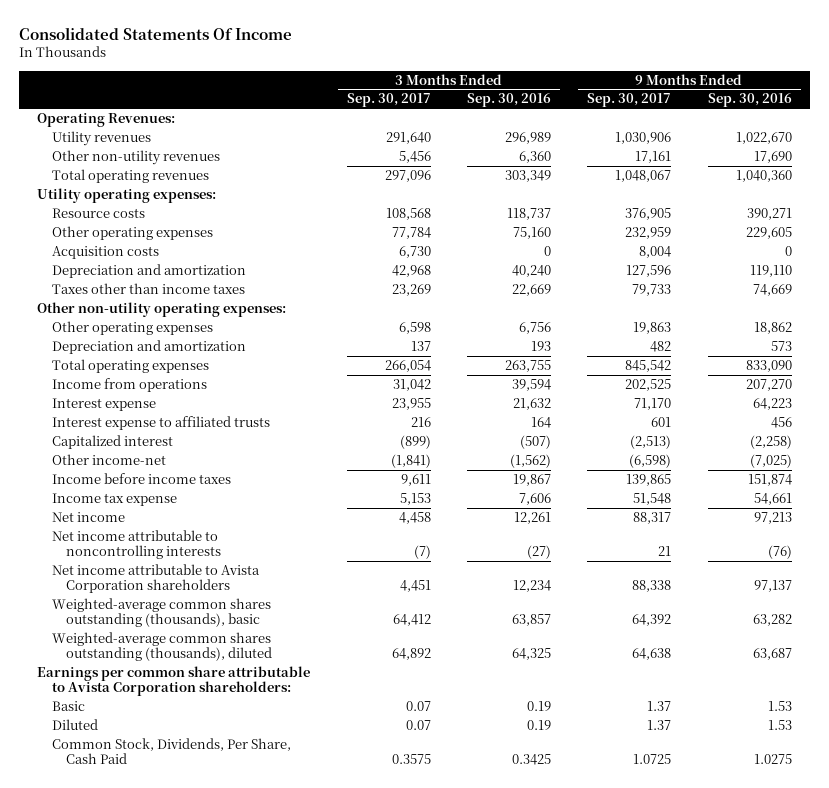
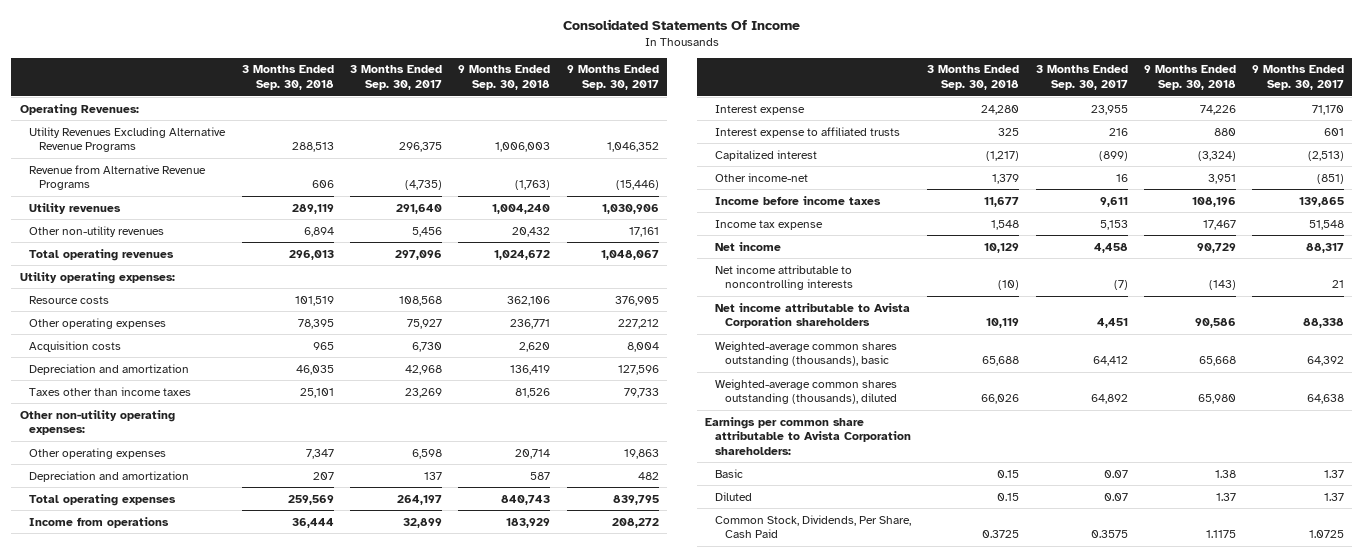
[466,93,551,108] Sep. 30, 2016 -> none
[707,93,792,108] Sep. 30, 2016 -> none
none -> [241,65,334,91] 3 Months Ended Sep. 30, 2018
none -> [458,65,551,91] 9 Months Ended Sep. 30, 2018
none -> [29,126,227,153] Utility Revenues Excluding Alternative Revenue Programs
none -> [29,164,207,191] Revenue from Alternative Revenue Programs
[391,227,431,240] 77,784 -> [407,318,443,329] 75,927
[625,227,672,240] 232,959 -> [617,318,659,329] 227,212
[384,360,431,373] 266,054 -> [397,494,443,505] 264,197
[625,360,672,373] 845,542 -> [612,494,659,505] 839,795
[392,379,431,392] 31,042 -> [403,517,443,528] 32,899
[625,379,672,392] 202,525 -> [611,517,659,528] 208,272
[390,454,431,469] (1,841) -> [1115,173,1128,182] 16
[629,454,672,469] (6,598) -> [1317,173,1345,184] (851)

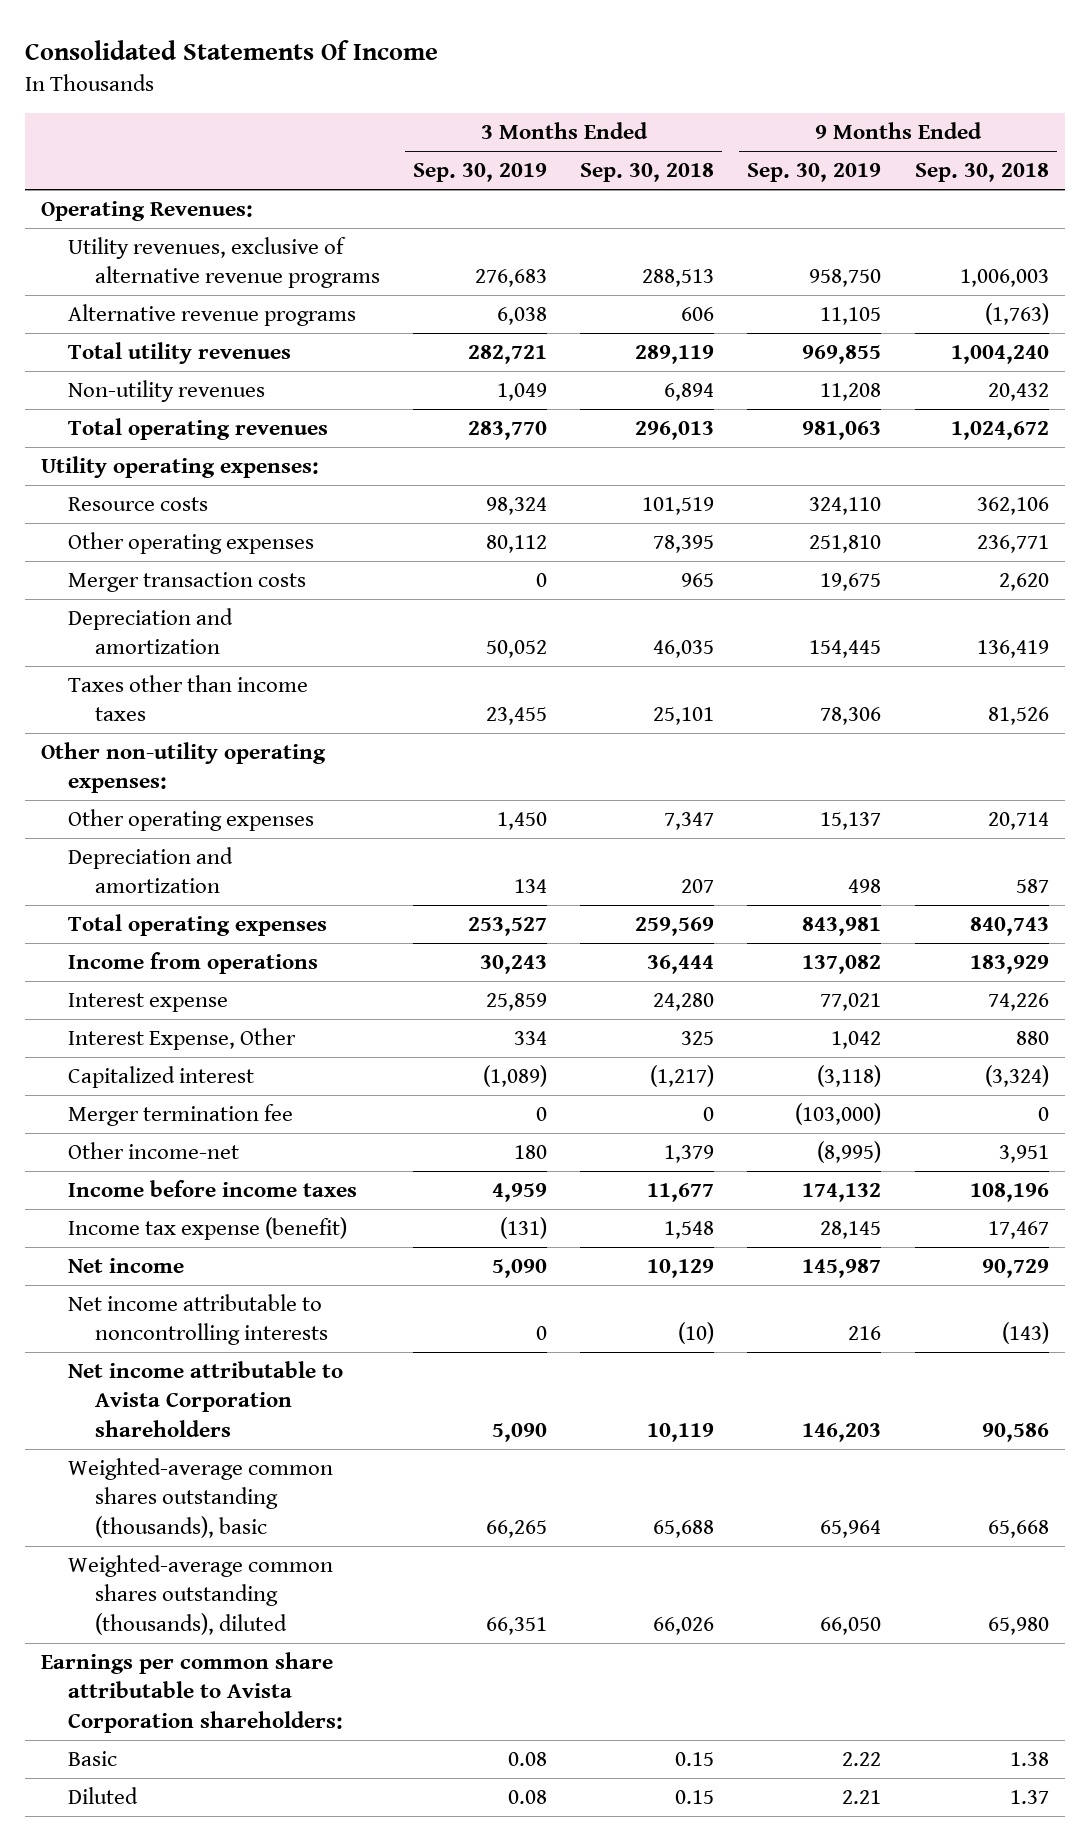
[350,65,443,91] 3 Months Ended Sep. 30, 2017 -> none
[566,65,659,91] 9 Months Ended Sep. 30, 2017 -> none
none -> [412,163,547,183] Sep. 30, 2019
none -> [747,163,882,183] Sep. 30, 2019
[29,126,227,153] Utility Revenues Excluding Alternative Revenue Programs -> [67,236,380,289] Utility revenues, exclusive of alternative revenue programs
[29,164,207,191] Revenue from Alternative Revenue Programs -> [67,303,356,326] Alternative revenue programs
[29,202,122,214] Utility revenues -> [67,341,291,364] Total utility revenues
[29,225,165,237] Other non-utility revenues -> [67,379,265,402] Non-utility revenues
[29,340,122,352] Acquisition costs -> [67,571,306,592] Merger transaction costs
[714,126,900,138] Interest expense to affiliated trusts -> [67,1027,296,1050] Interest Expense, Other
none -> [67,1103,293,1126] Merger termination fee
[714,219,823,230] Income tax expense -> [67,1216,347,1240] Income tax expense (benefit)
[714,514,911,539] Common Stock, Dividends, Per Share, Cash Paid -> none

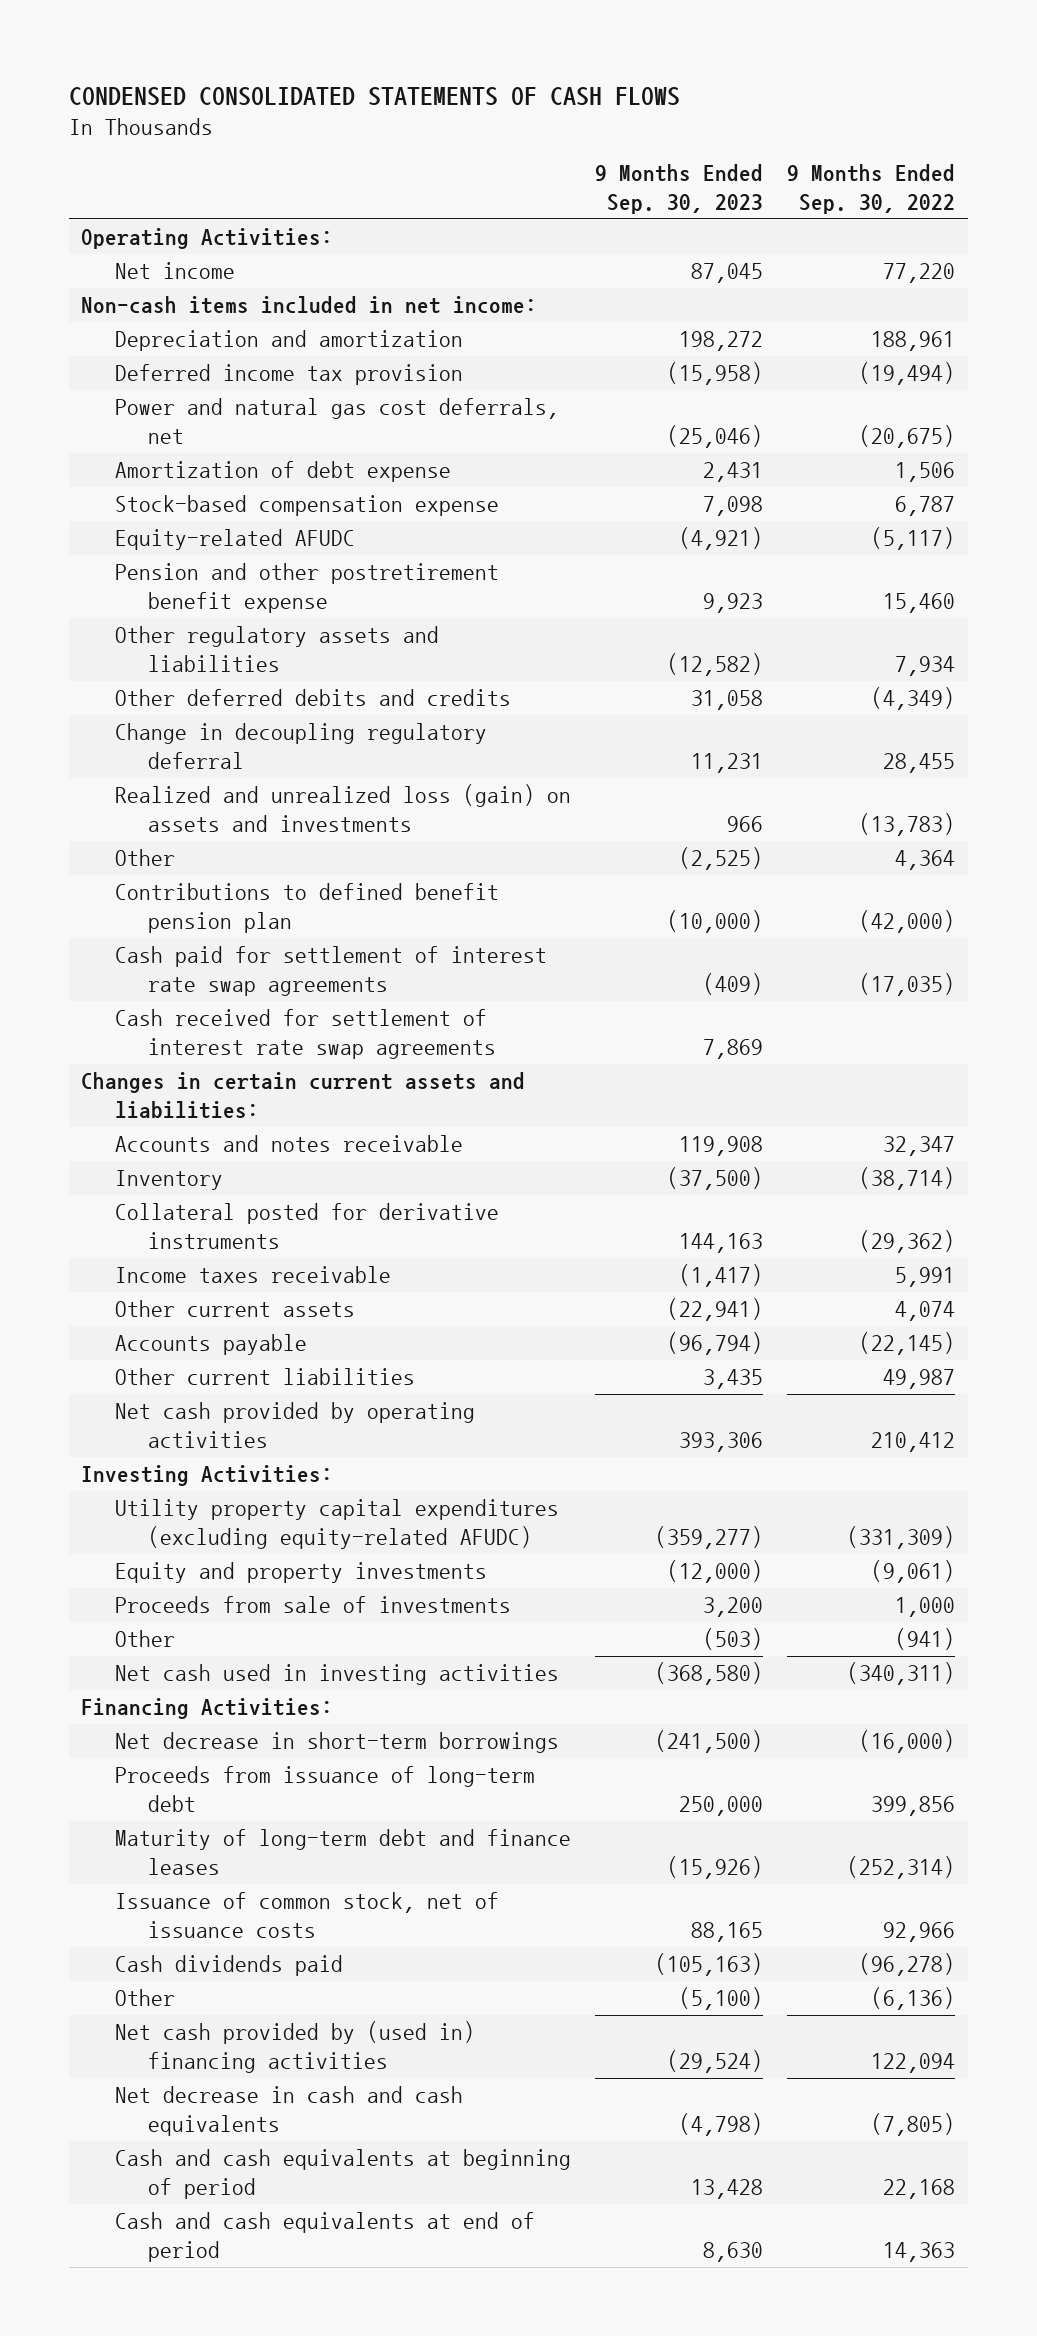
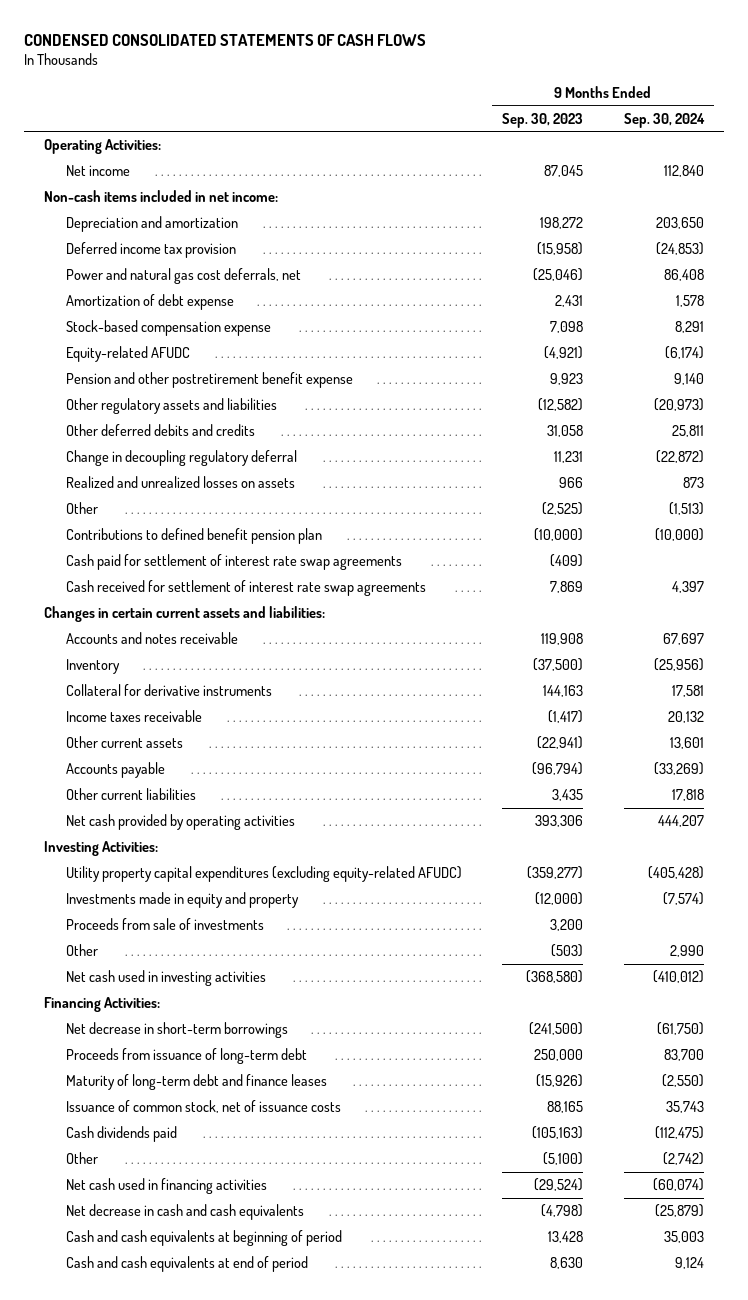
[787,164,956,214] 9 Months Ended Sep. 30, 2022 -> none
none -> [623,112,705,128] Sep. 30, 2024
[114,784,571,832] Realized and unrealized loss (gain) on assets and investments -> [65,476,295,489] Realized and unrealized losses on assets
[114,1203,499,1249] Collateral posted for derivative instruments -> [65,684,272,697] Collateral for derivative instruments
[114,1562,487,1584] Equity and property investments -> [65,892,299,909] Investments made in equity and property
[114,2021,475,2073] Net cash provided by (used in) financing activities -> [65,1178,267,1195] Net cash used in financing activities

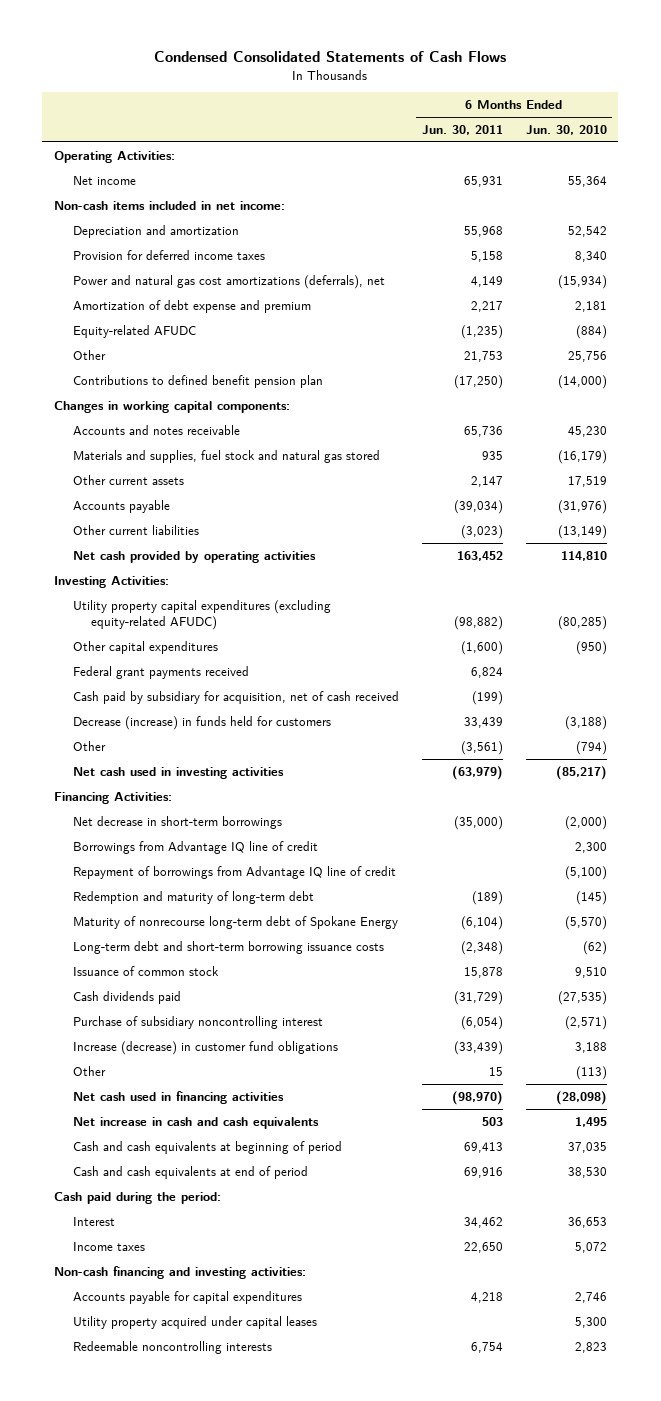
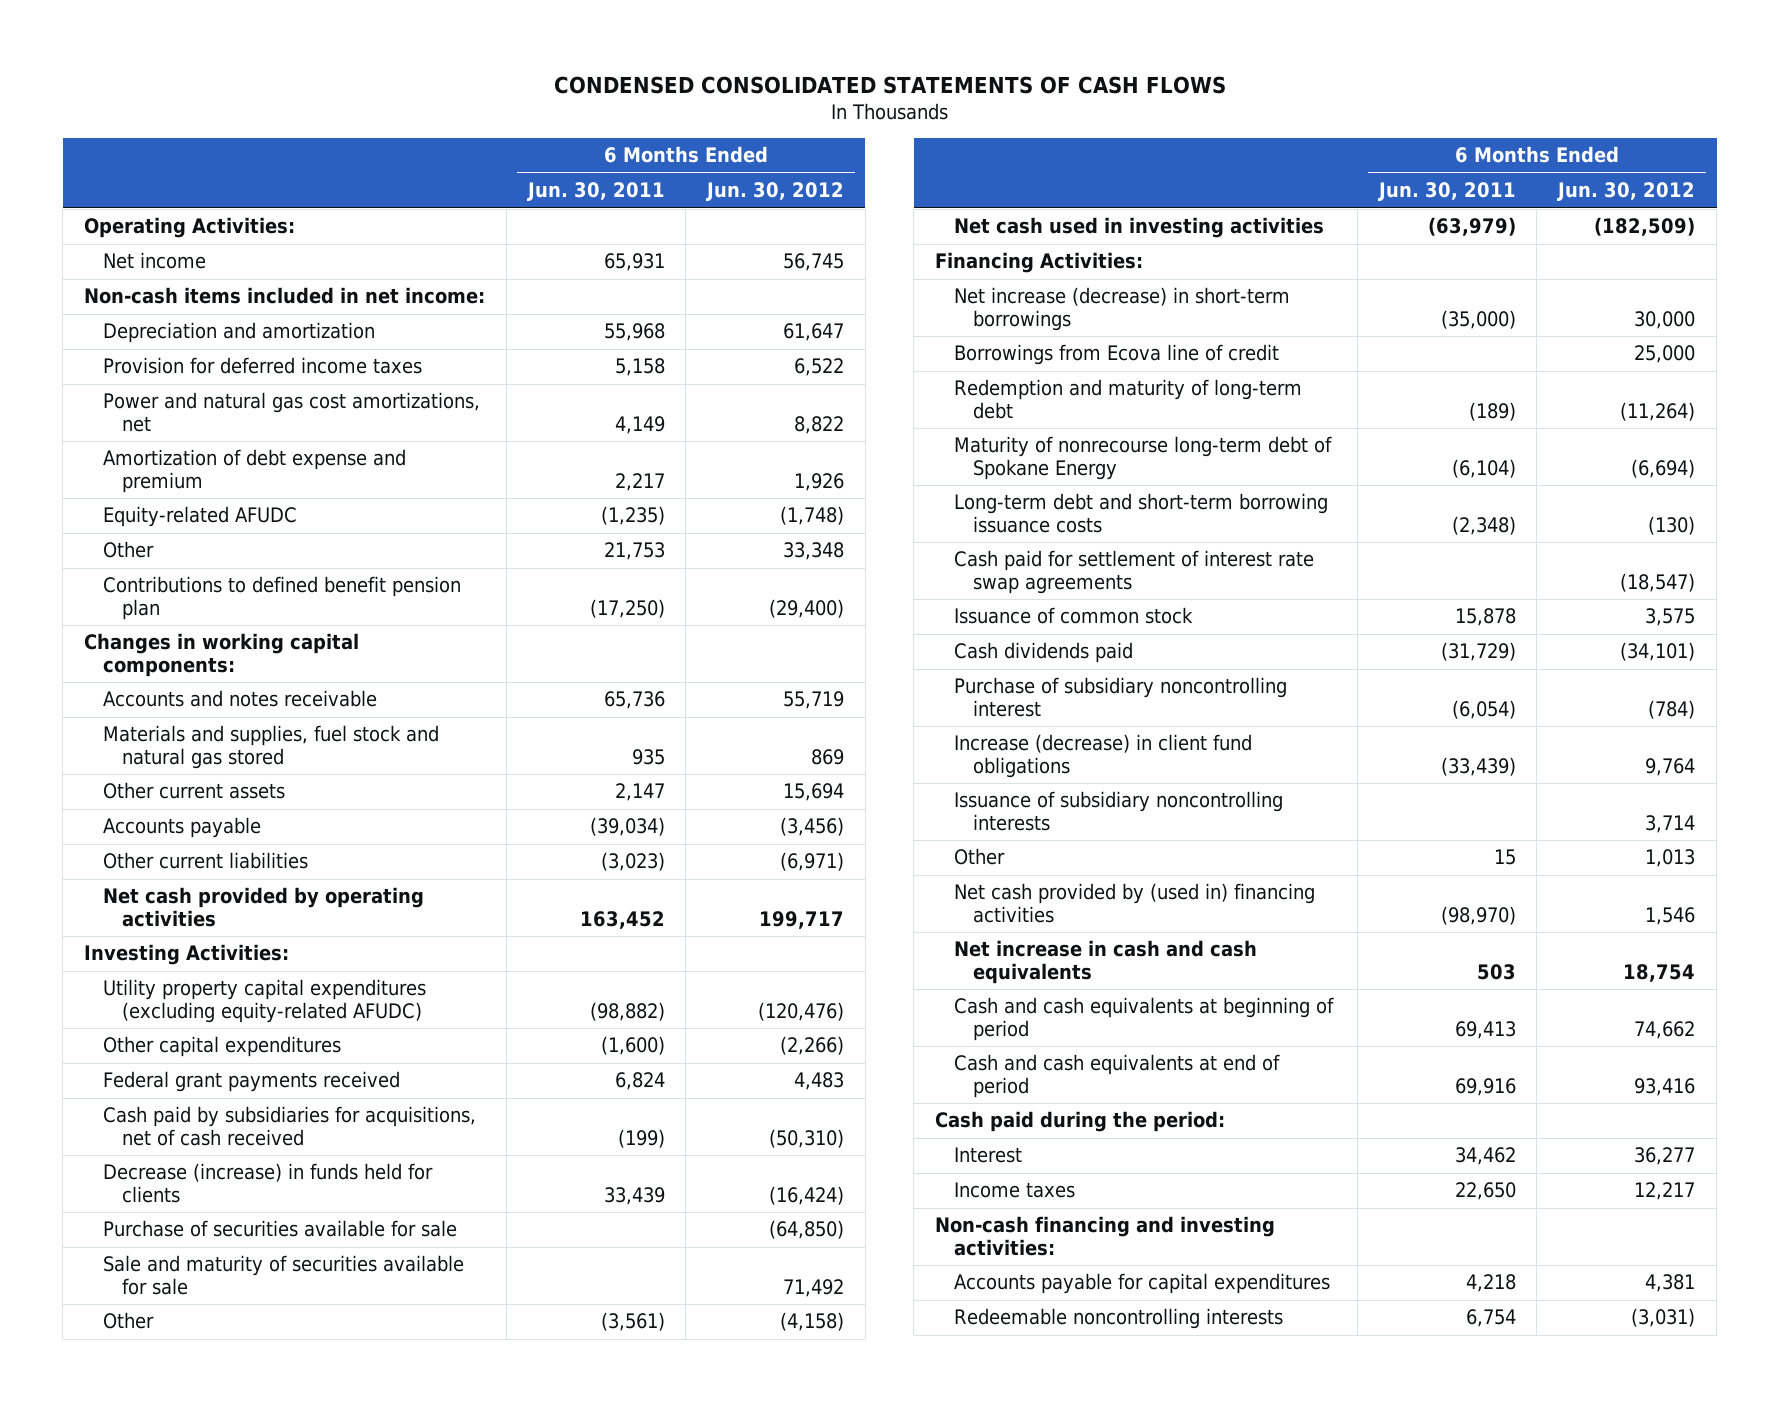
[154,51,507,63] Condensed Consolidated Statements of Cash Flows -> [553,75,1226,94] CONDENSED CONSOLIDATED STATEMENTS OF CASH FLOWS
[525,124,607,135] Jun. 30, 2010 -> none
none -> [706,182,845,202] Jun. 30, 2012
[72,274,385,289] Power and natural gas cost amortizations (deferrals), net -> [102,392,480,432] Power and natural gas cost amortizations, net
[72,690,399,704] Cash paid by subsidiary for acquisition, net of cash received -> [102,1106,476,1146] Cash paid by subsidiaries for acquisitions, net of cash received
[72,715,331,730] Decrease (increase) in funds held for customers -> [102,1163,433,1203] Decrease (increase) in funds held for clients
none -> [102,1220,457,1238] Purchase of securities available for sale
none -> [102,1255,464,1295] Sale and maturity of securities available for sale
[72,865,396,879] Repayment of borrowings from Advantage IQ line of credit -> none
[72,815,282,829] Net decrease in short-term borrowings -> [953,287,1290,331] Net increase (decrease) in short-term borrowings
[72,840,318,854] Borrowings from Advantage IQ line of credit -> [953,344,1279,366] Borrowings from Ecova line of credit
none -> [953,550,1314,594] Cash paid for settlement of interest rate swap agreements
[72,1040,338,1055] Increase (decrease) in customer fund obligations -> [953,734,1252,778] Increase (decrease) in client fund obligations
none -> [953,791,1283,831] Issuance of subsidiary noncontrolling interests
[72,1090,284,1104] Net cash used in financing activities -> [953,883,1315,923] Net cash provided by (used in) financing activities
[72,1315,317,1329] Utility property acquired under capital leases -> none

